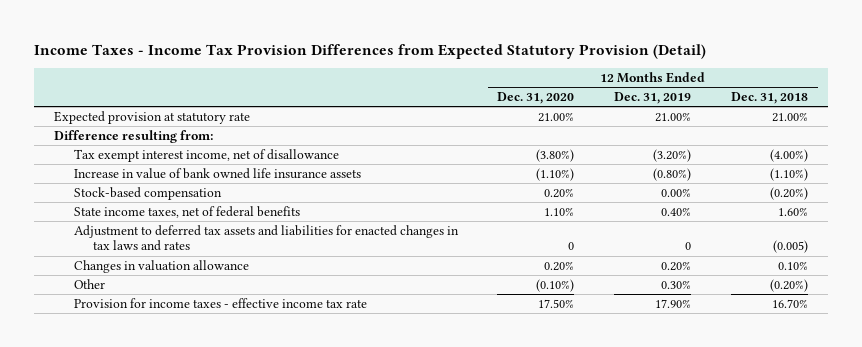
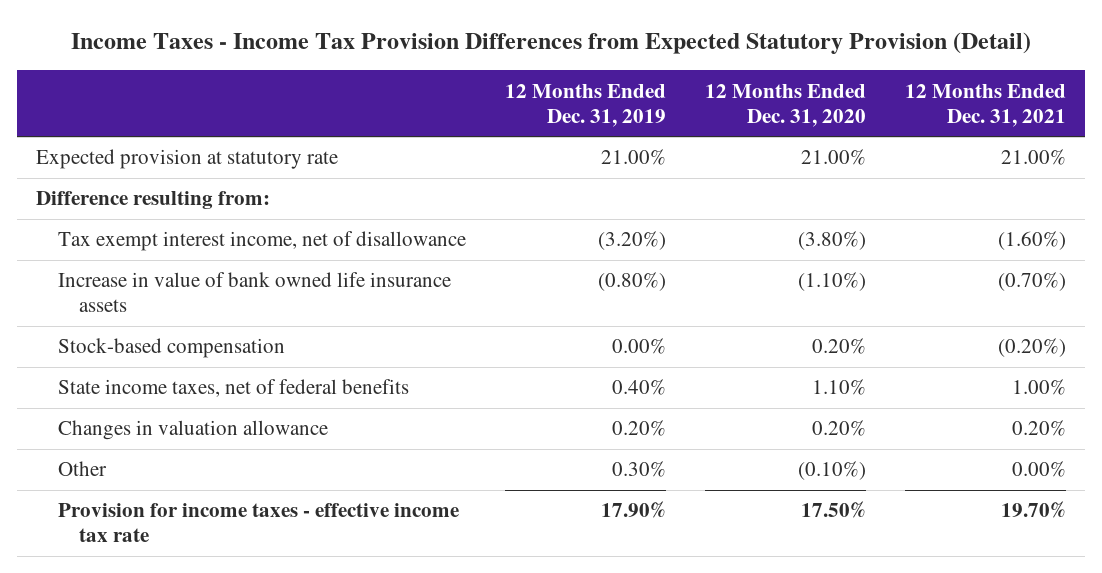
[731,92,809,105] Dec. 31, 2018 -> none
none -> [904,83,1066,127] 12 Months Ended Dec. 31, 2021
[73,224,459,252] Adjustment to deferred tax assets and liabilities for enacted changes in tax laws and rates -> none

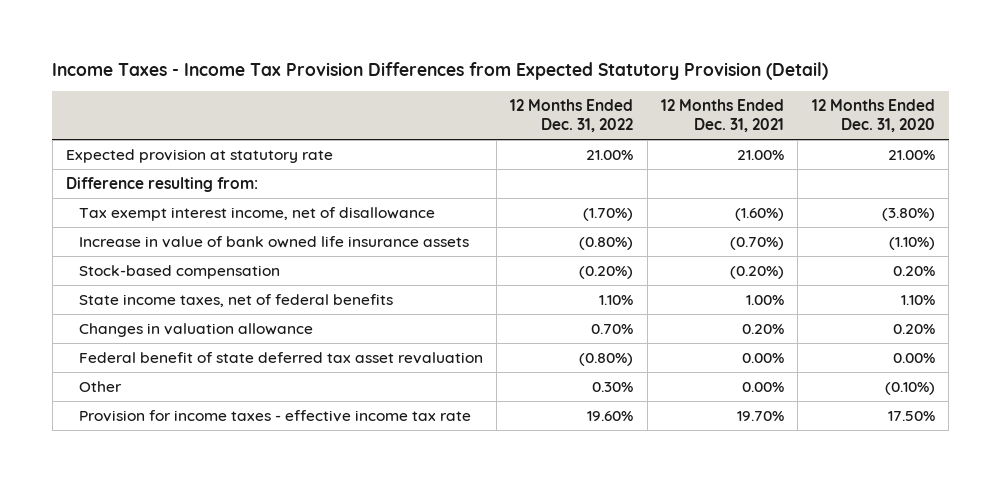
[504,83,666,127] 12 Months Ended Dec. 31, 2019 -> none
none -> [510,99,634,132] 12 Months Ended Dec. 31, 2022
none -> [78,352,483,365] Federal benefit of state deferred tax asset revaluation

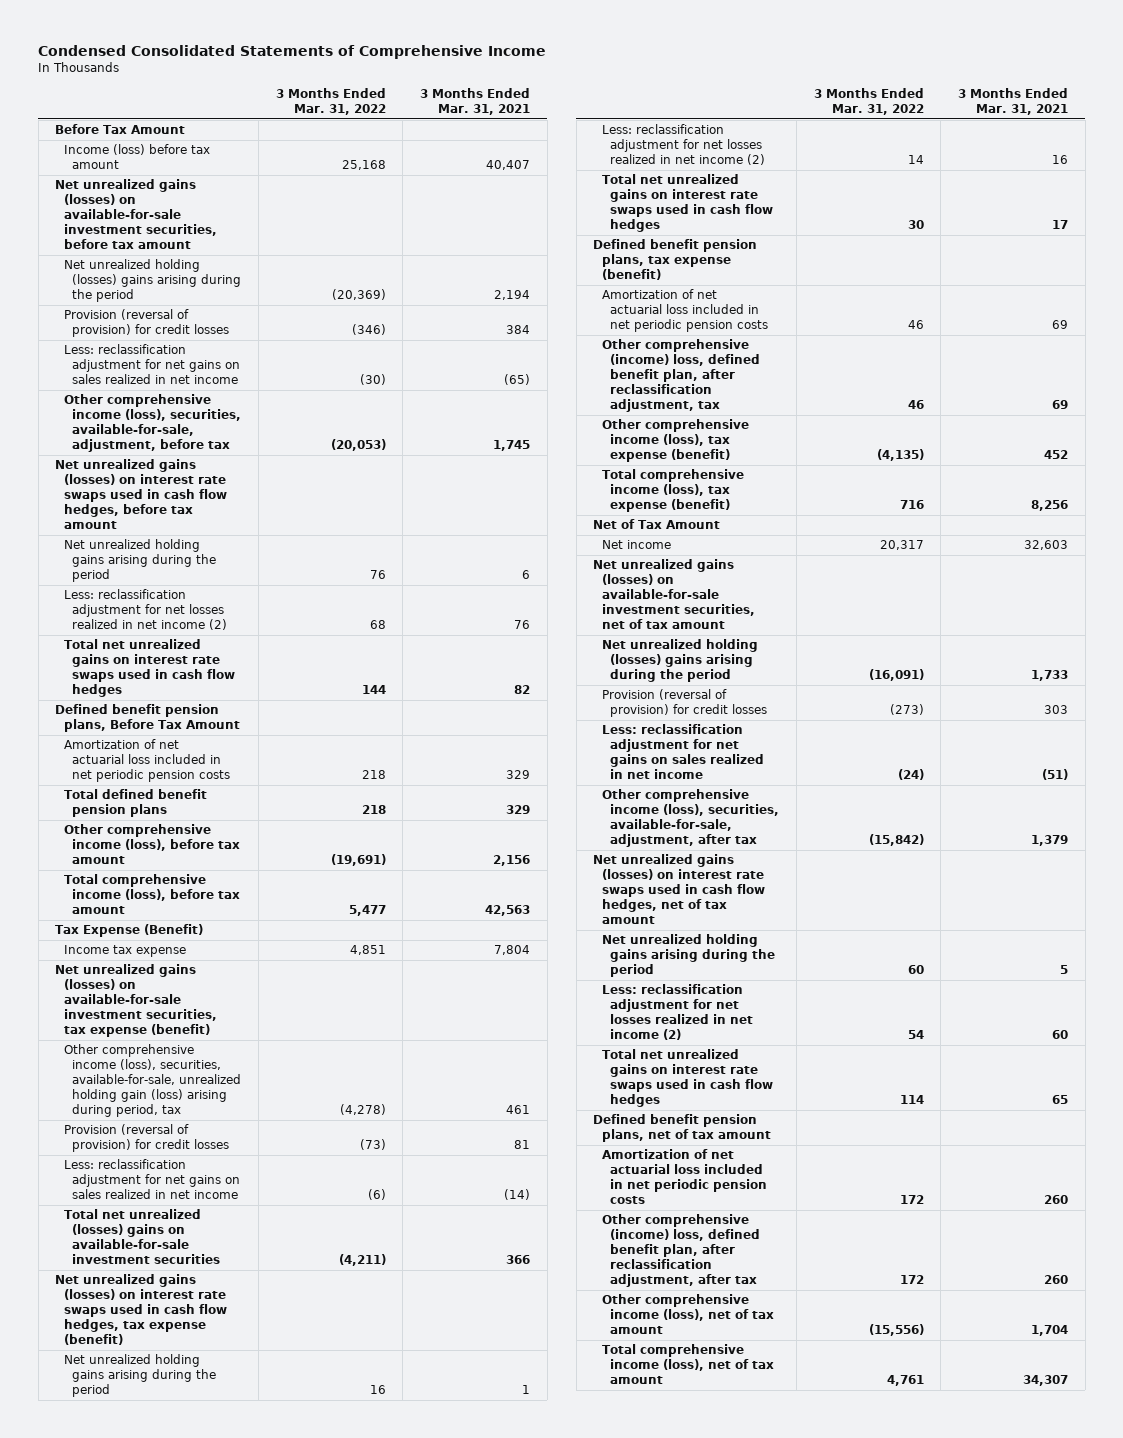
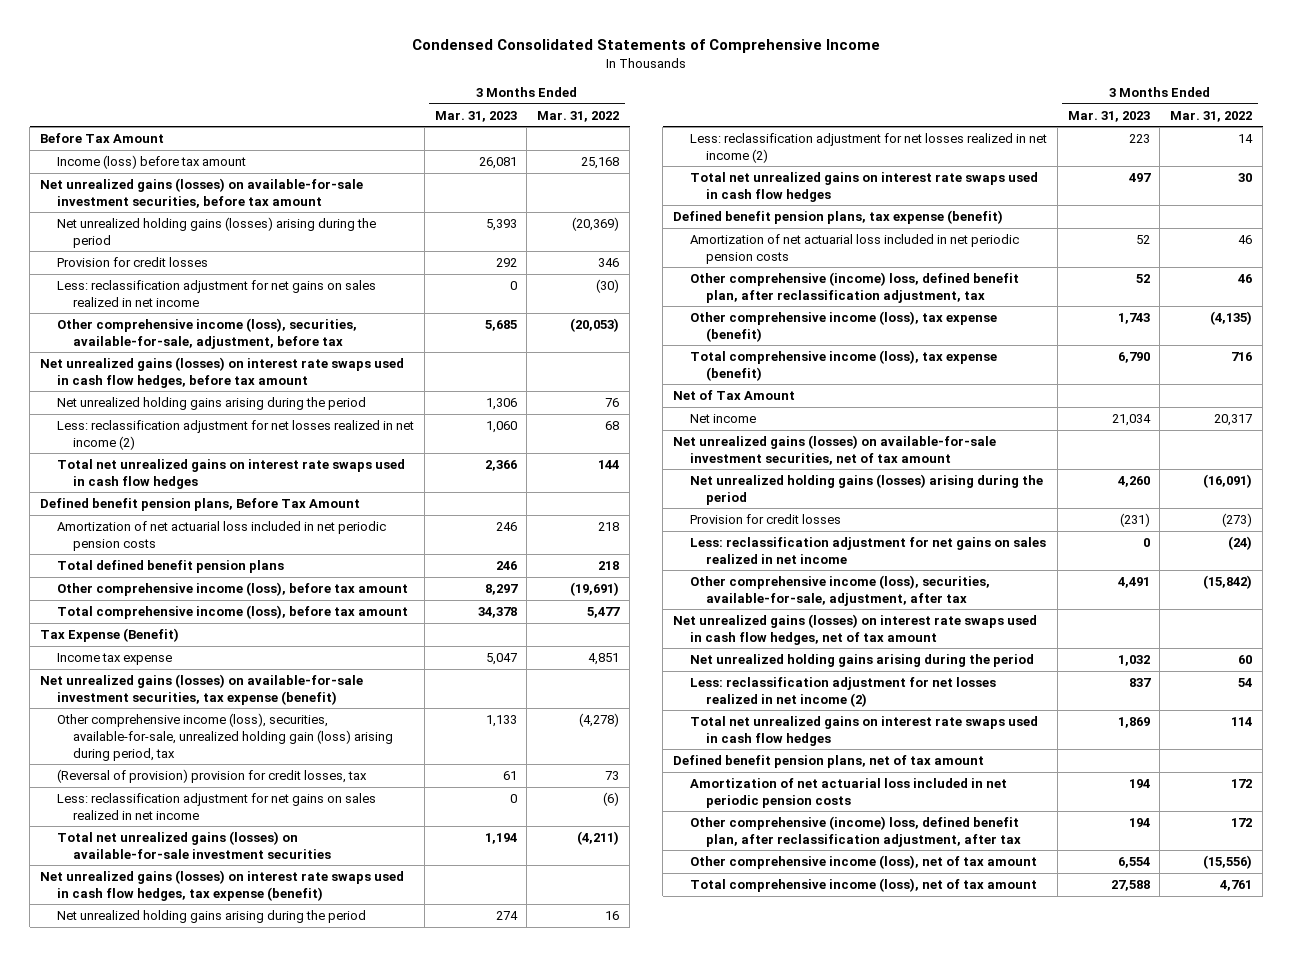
[420,87,531,115] 3 Months Ended Mar. 31, 2021 -> none
none -> [434,110,517,122] Mar. 31, 2023
[63,259,242,303] Net unrealized holding (losses) gains arising during the period -> [56,216,376,248] Net unrealized holding gains (losses) arising during the period
[63,309,230,338] Provision (reversal of provision) for credit losses -> [56,256,208,267] Provision for credit losses
[351,324,386,336] (346) -> [598,257,620,267] 346
[63,1124,230,1153] Provision (reversal of provision) for credit losses -> [56,768,367,783] (Reversal of provision) provision for credit losses, tax
[359,1139,386,1151] (73) -> [605,770,620,780] 73
[63,1209,221,1265] Total net unrealized (losses) gains on available-for-sale investment securities -> [56,830,332,859] Total net unrealized gains (losses) on available-for-sale investment securities
[601,639,758,683] Net unrealized holding (losses) gains arising during the period -> [689,473,1043,505] Net unrealized holding gains (losses) arising during the period
[601,689,768,718] Provision (reversal of provision) for credit losses -> [689,513,841,524] Provision for credit losses

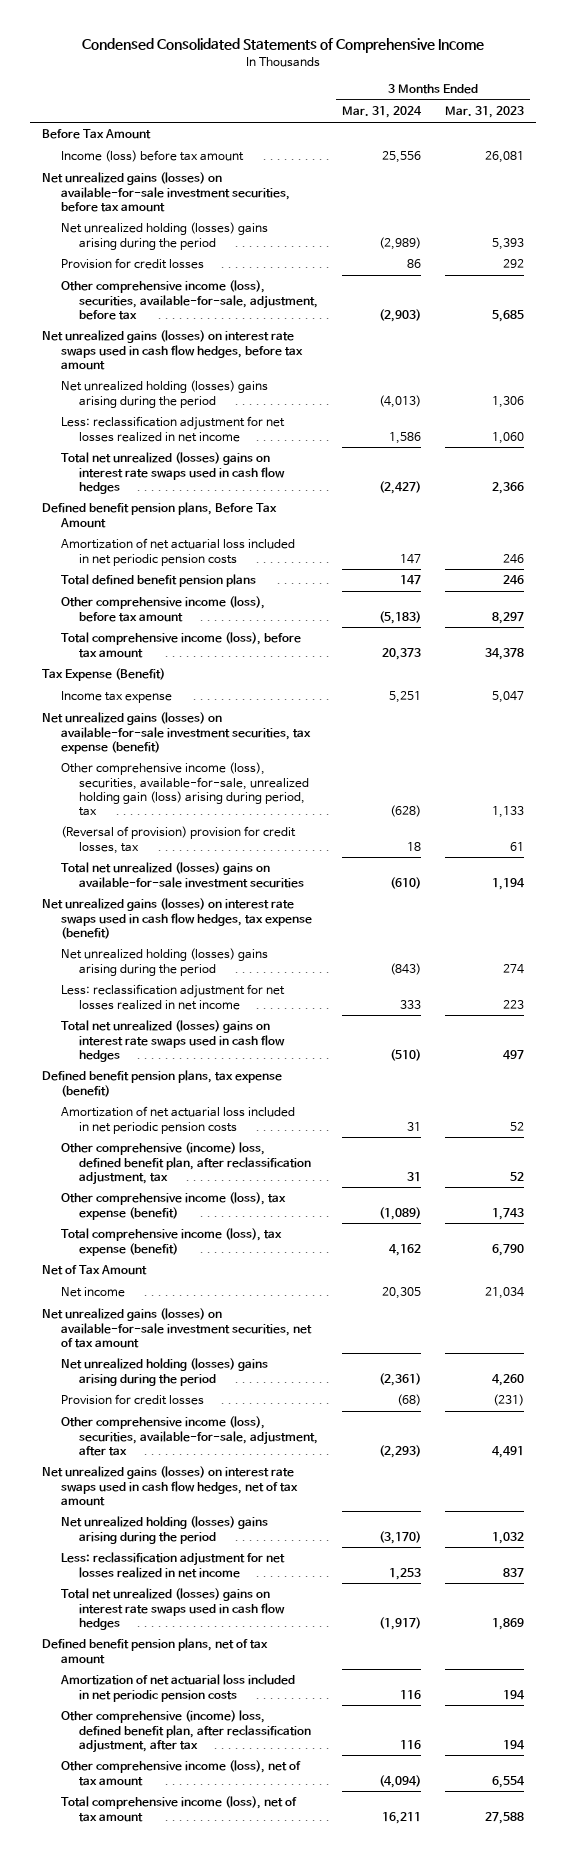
[537,110,620,122] Mar. 31, 2022 -> none
none -> [341,106,422,119] Mar. 31, 2024
[56,216,376,248] Net unrealized holding gains (losses) arising during the period -> [60,222,268,250] Net unrealized holding (losses) gains arising during the period
[56,279,376,307] Less: reclassification adjustment for net gains on sales realized in net income -> none
[56,396,366,410] Net unrealized holding gains arising during the period -> [60,380,268,408] Net unrealized holding (losses) gains arising during the period
[56,419,414,450] Less: reclassification adjustment for net losses realized in net income (2) -> [60,416,285,442] Less: reclassification adjustment for net losses realized in net income
[56,458,405,489] Total net unrealized gains on interest rate swaps used in cash flow hedges -> [60,452,285,494] Total net unrealized (losses) gains on interest rate swaps used in cash flow hedges
[56,792,376,820] Less: reclassification adjustment for net gains on sales realized in net income -> none
[56,830,332,859] Total net unrealized gains (losses) on available-for-sale investment securities -> [60,862,304,888] Total net unrealized (losses) gains on available-for-sale investment securities
[56,909,366,923] Net unrealized holding gains arising during the period -> [60,948,268,976] Net unrealized holding (losses) gains arising during the period
[689,132,1047,163] Less: reclassification adjustment for net losses realized in net income (2) -> [60,984,285,1010] Less: reclassification adjustment for net losses realized in net income
[689,171,1038,202] Total net unrealized gains on interest rate swaps used in cash flow hedges -> [60,1020,285,1062] Total net unrealized (losses) gains on interest rate swaps used in cash flow hedges
[689,473,1043,505] Net unrealized holding gains (losses) arising during the period -> [60,1358,268,1386] Net unrealized holding (losses) gains arising during the period
[689,536,1046,564] Less: reclassification adjustment for net gains on sales realized in net income -> none
[689,653,1034,667] Net unrealized holding gains arising during the period -> [60,1516,268,1544] Net unrealized holding (losses) gains arising during the period
[689,676,996,707] Less: reclassification adjustment for net losses realized in net income (2) -> [60,1552,285,1578] Less: reclassification adjustment for net losses realized in net income
[689,715,1038,746] Total net unrealized gains on interest rate swaps used in cash flow hedges -> [60,1588,285,1630] Total net unrealized (losses) gains on interest rate swaps used in cash flow hedges

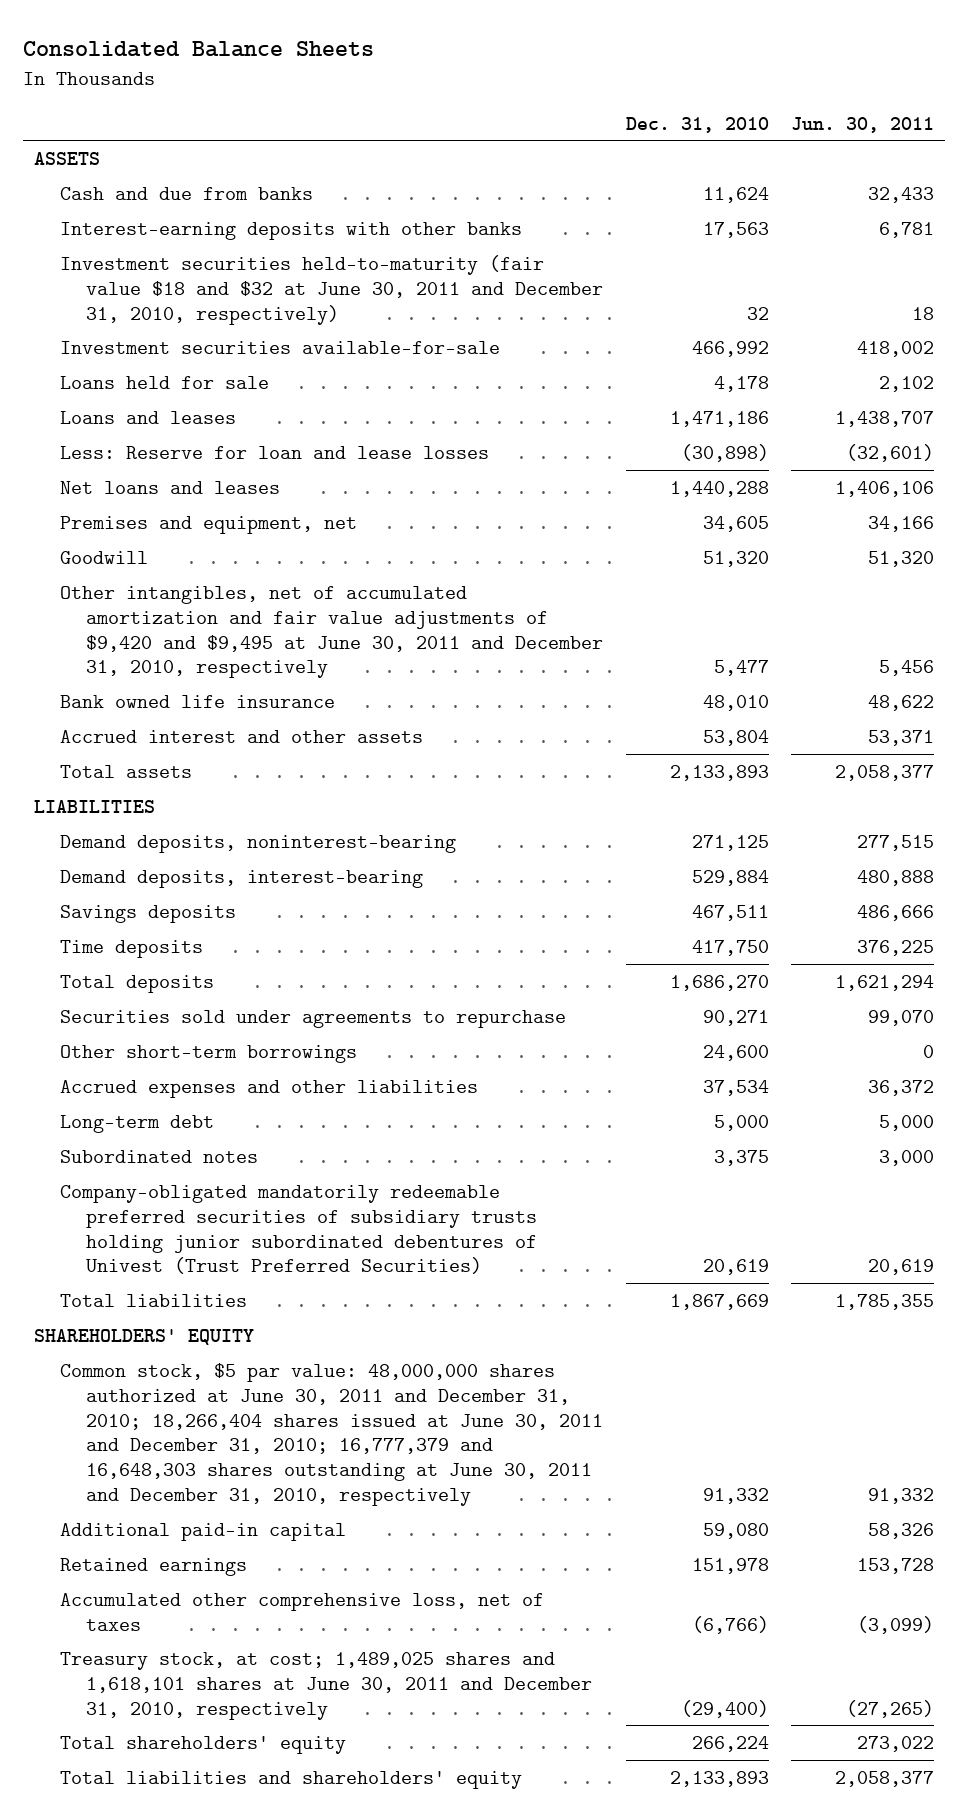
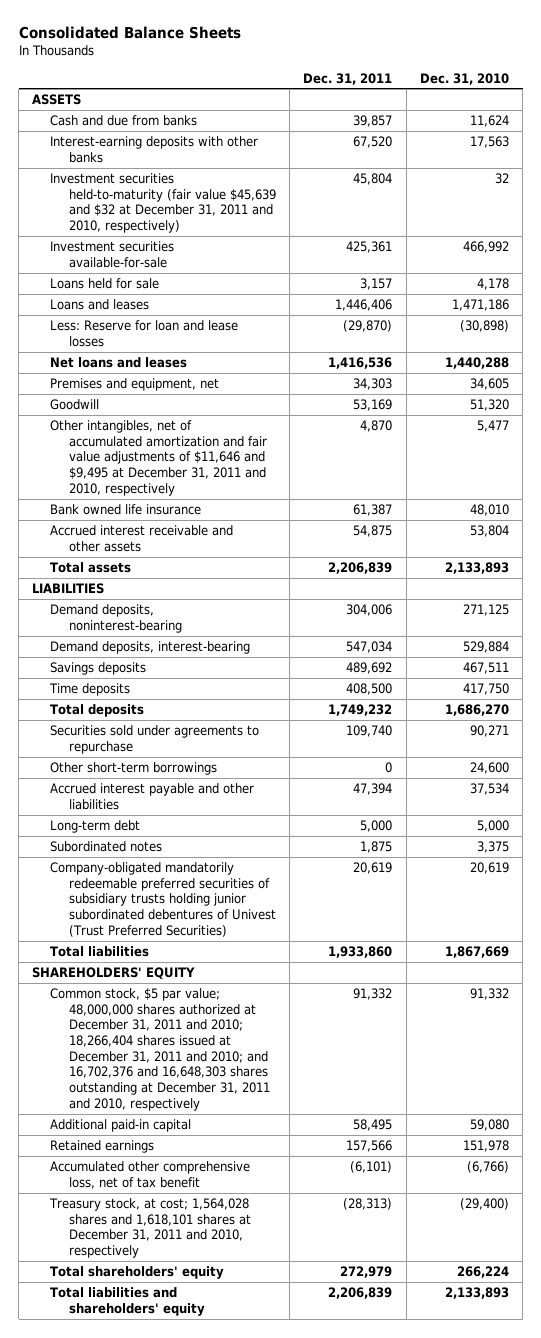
[791,116,935,133] Jun. 30, 2011 -> none
none -> [303,72,393,85] Dec. 31, 2011
[60,254,604,325] Investment securities held-to-maturity (fair value $18 and $32 at June 30, 2011 and December 31, 2010, respectively) -> [50,173,276,234] Investment securities held-to-maturity (fair value $45,639 and $32 at December 31, 2011 and 2010, respectively)
[60,585,604,679] Other intangibles, net of accumulated amortization and fair value adjustments of $9,420 and $9,495 at June 30, 2011 and December 31, 2010, respectively -> [50,420,267,496] Other intangibles, net of accumulated amortization and fair value adjustments of $11,646 and $9,495 at December 31, 2011 and 2010, respectively
[60,729,424,743] Accrued interest and other assets -> [50,525,234,552] Accrued interest receivable and other assets
[60,1079,479,1098] Accrued expenses and other liabilities -> [50,783,255,810] Accrued interest payable and other liabilities
[60,1362,604,1507] Common stock, $5 par value: 48,000,000 shares authorized at June 30, 2011 and December 31, 2010; 18,266,404 shares issued at June 30, 2011 and December 31, 2010; 16,777,379 and 16,648,303 shares outstanding at June 30, 2011 and December 31, 2010, respectively -> [50,988,270,1111] Common stock, $5 par value; 48,000,000 shares authorized at December 31, 2011 and 2010; 18,266,404 shares issued at December 31, 2011 and 2010; and 16,702,376 and 16,648,303 shares outstanding at December 31, 2011 and 2010, respectively
[60,1592,545,1631] Accumulated other comprehensive loss, net of taxes -> [50,1161,251,1189] Accumulated other comprehensive loss, net of tax benefit
[60,1651,593,1720] Treasury stock, at cost; 1,489,025 shares and 1,618,101 shares at June 30, 2011 and December 31, 2010, respectively -> [49,1198,251,1259] Treasury stock, at cost; 1,564,028 shares and 1,618,101 shares at December 31, 2011 and 2010, respectively

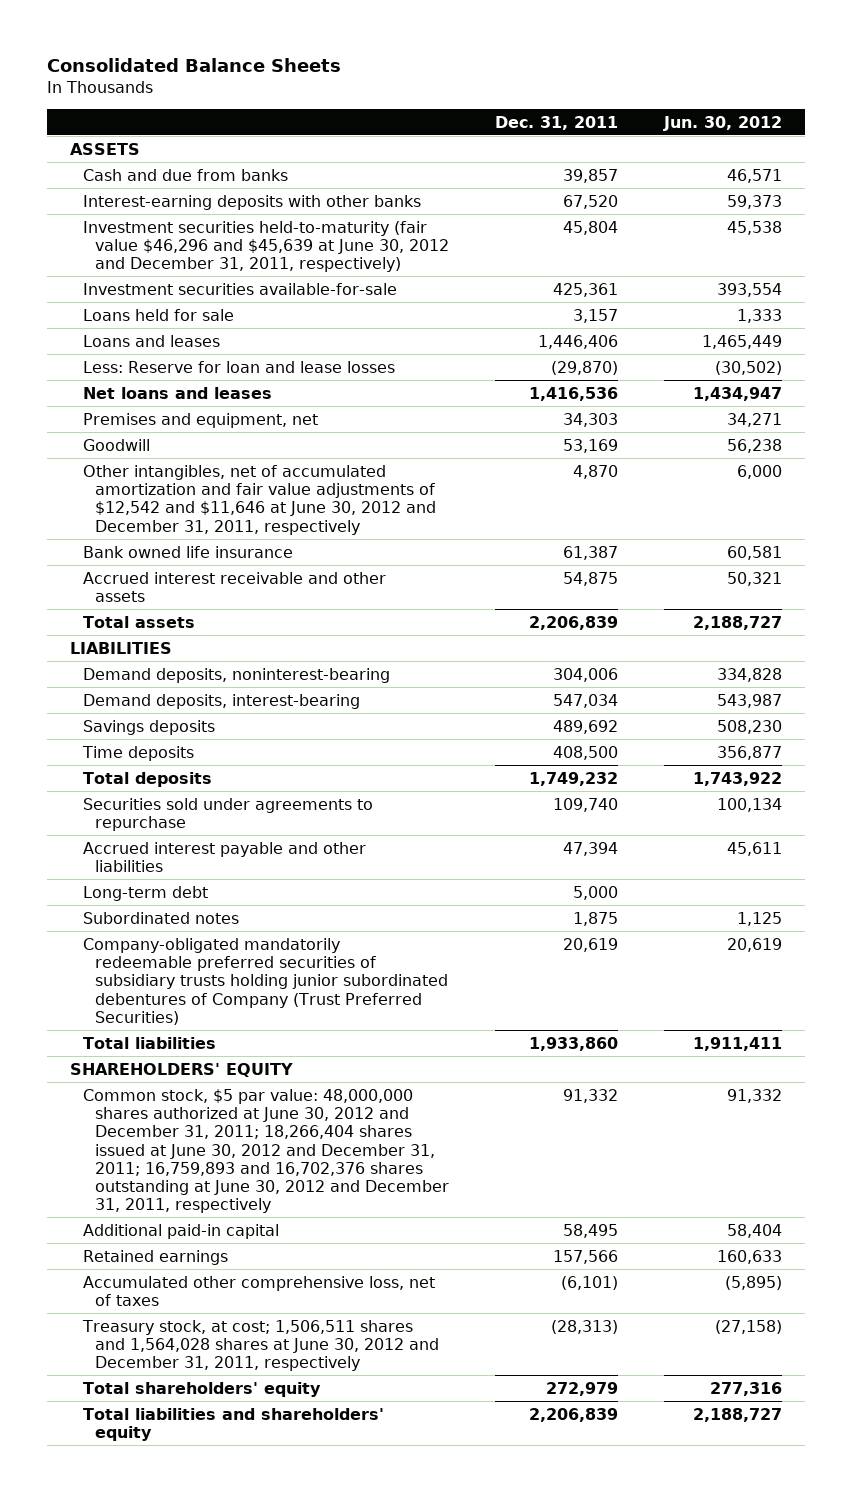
[419,72,509,85] Dec. 31, 2010 -> none
none -> [663,115,783,131] Jun. 30, 2012
[50,173,276,234] Investment securities held-to-maturity (fair value $45,639 and $32 at December 31, 2011 and 2010, respectively) -> [82,220,450,273] Investment securities held-to-maturity (fair value $46,296 and $45,639 at June 30, 2012 and December 31, 2011, respectively)
[50,420,267,496] Other intangibles, net of accumulated amortization and fair value adjustments of $11,646 and $9,495 at December 31, 2011 and 2010, respectively -> [82,464,437,535] Other intangibles, net of accumulated amortization and fair value adjustments of $12,542 and $11,646 at June 30, 2012 and December 31, 2011, respectively
[50,762,218,776] Other short-term borrowings -> none
[50,862,276,937] Company-obligated mandatorily redeemable preferred securities of subsidiary trusts holding junior subordinated debentures of Univest (Trust Preferred Securities) -> [82,937,449,1025] Company-obligated mandatorily redeemable preferred securities of subsidiary trusts holding junior subordinated debentures of Company (Trust Preferred Securities)
[50,988,270,1111] Common stock, $5 par value; 48,000,000 shares authorized at December 31, 2011 and 2010; 18,266,404 shares issued at December 31, 2011 and 2010; and 16,702,376 and 16,648,303 shares outstanding at December 31, 2011 and 2010, respectively -> [82,1088,450,1214] Common stock, $5 par value: 48,000,000 shares authorized at June 30, 2012 and December 31, 2011; 18,266,404 shares issued at June 30, 2012 and December 31, 2011; 16,759,893 and 16,702,376 shares outstanding at June 30, 2012 and December 31, 2011, respectively
[50,1161,251,1189] Accumulated other comprehensive loss, net of tax benefit -> [82,1275,435,1306] Accumulated other comprehensive loss, net of taxes
[49,1198,251,1259] Treasury stock, at cost; 1,564,028 shares and 1,618,101 shares at December 31, 2011 and 2010, respectively -> [81,1319,440,1372] Treasury stock, at cost; 1,506,511 shares and 1,564,028 shares at June 30, 2012 and December 31, 2011, respectively

